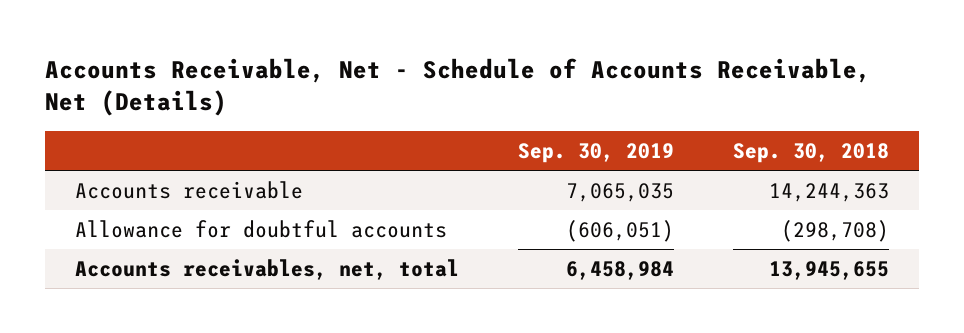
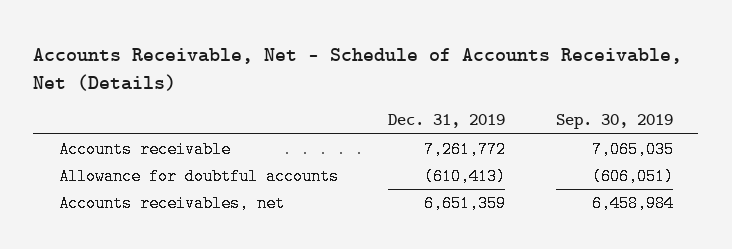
[733,142,890,163] Sep. 30, 2018 -> none
none -> [388,114,506,129] Dec. 31, 2019
[74,258,459,280] Accounts receivables, net, total -> [58,195,285,213] Accounts receivables, net

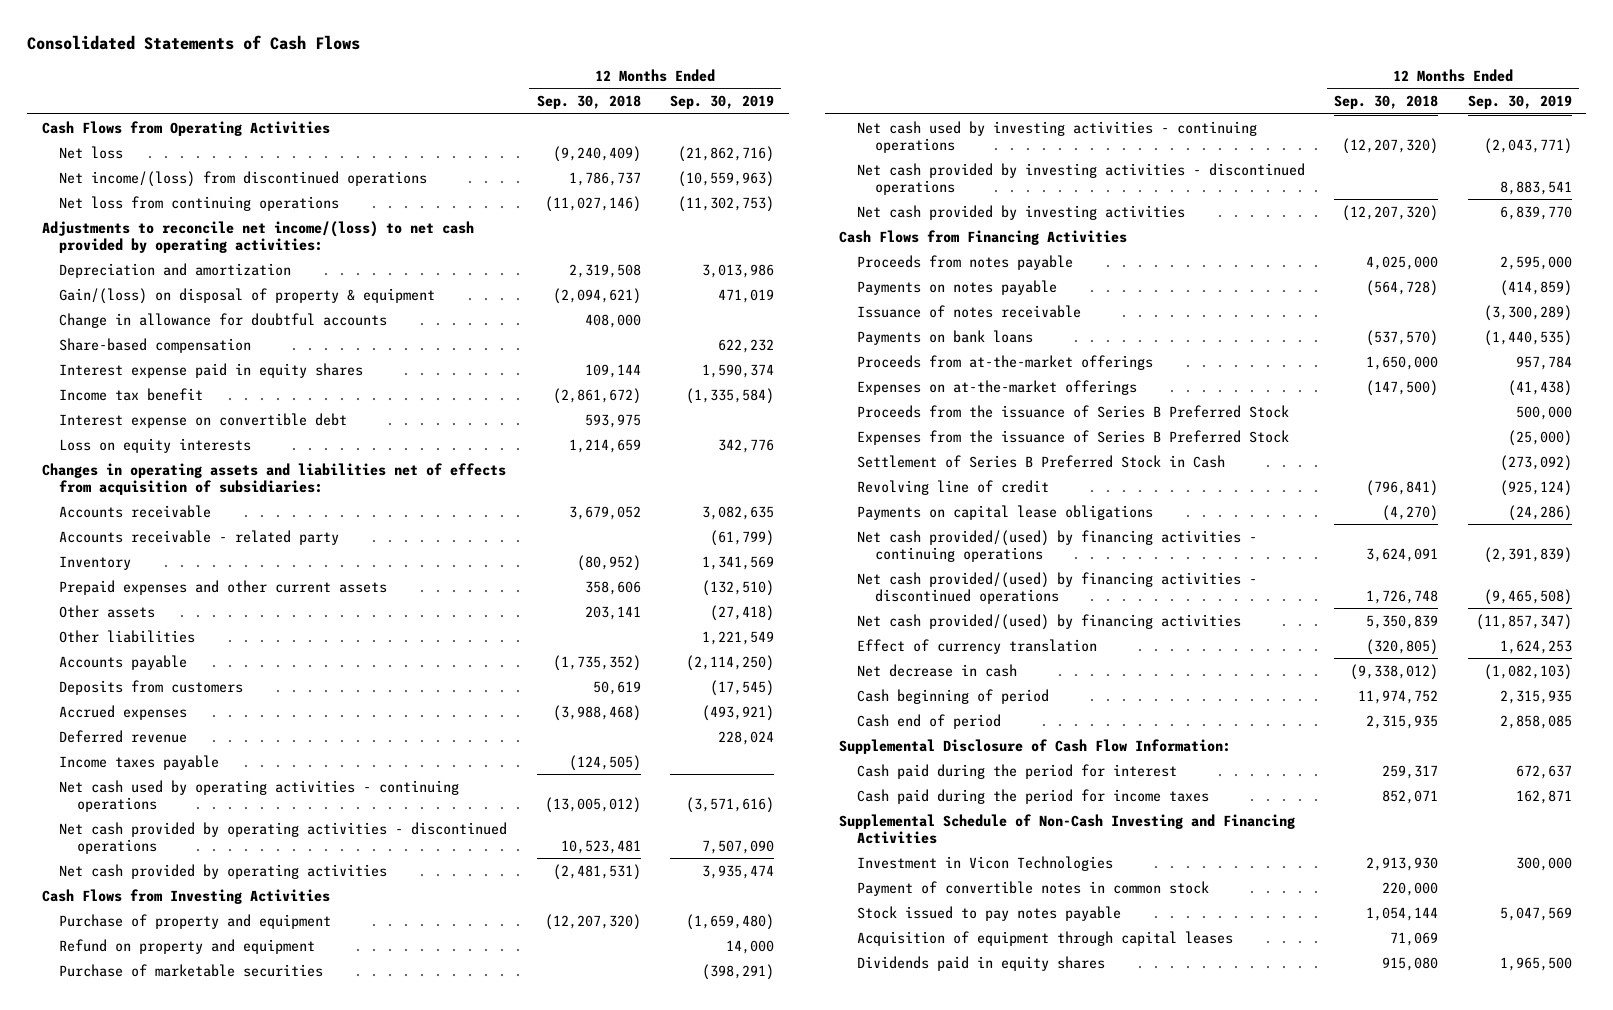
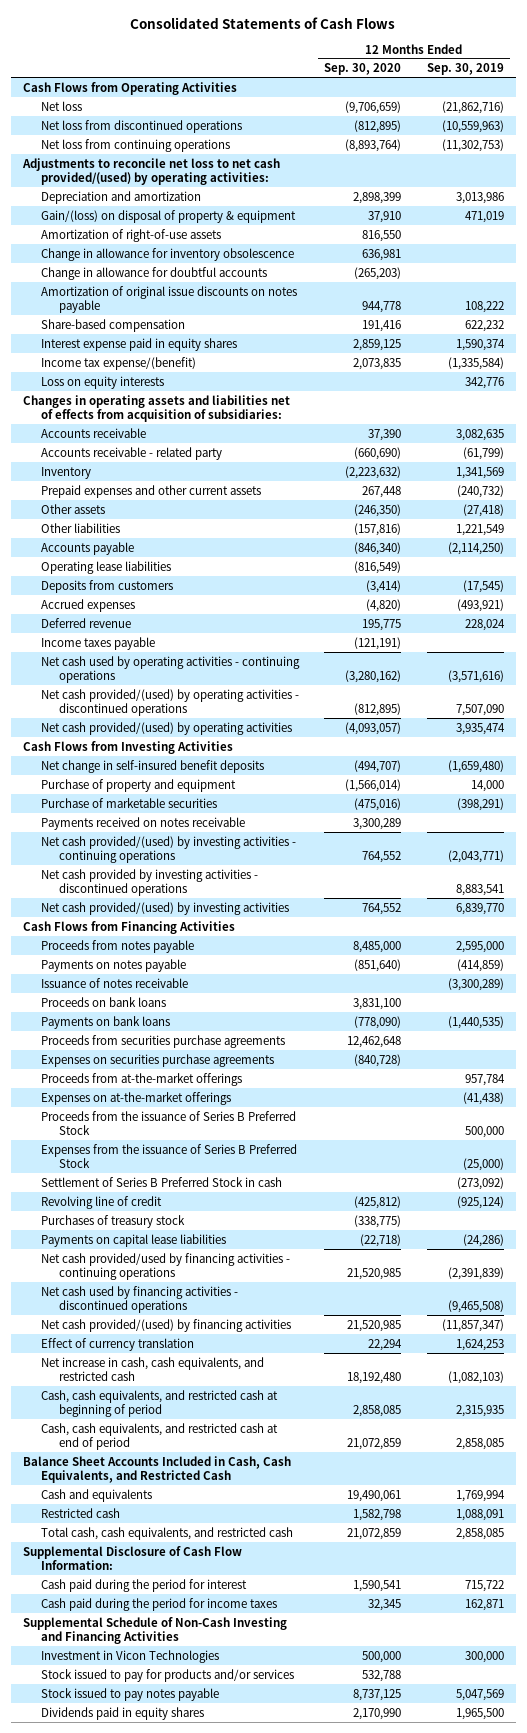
[536,95,641,110] Sep. 30, 2018 -> none
none -> [324,63,402,76] Sep. 30, 2020
[59,170,428,187] Net income/(loss) from discontinued operations -> [40,119,242,133] Net loss from discontinued operations
[41,220,474,253] Adjustments to reconcile net income/(loss) to net cash provided by operating activities: -> [22,157,281,185] Adjustments to reconcile net loss to net cash provided/(used) by operating activities:
none -> [40,228,221,242] Amortization of right-of-use assets
none -> [40,247,294,261] Change in allowance for inventory obsolescence
none -> [40,285,297,313] Amortization of original issue discounts on notes payable
[59,412,348,428] Interest expense on convertible debt -> none
[59,387,204,401] Income tax benefit -> [40,356,196,370] Income tax expense/(benefit)
[701,579,774,596] (132,510) -> [456,484,504,498] (240,732)
none -> [40,560,171,574] Operating lease liabilities
[59,821,508,854] Net cash provided by operating activities - discontinued operations -> [40,688,299,716] Net cash provided/(used) by operating activities - discontinued operations
[59,863,388,879] Net cash provided by operating activities -> [40,721,292,735] Net cash provided/(used) by operating activities
[59,938,316,954] Refund on property and equipment -> none
none -> [40,759,264,773] Net change in self-insured benefit deposits
[685,913,774,930] (1,659,480) -> [470,779,504,792] 14,000
none -> [40,816,245,830] Payments received on notes receivable
[856,120,1257,153] Net cash used by investing activities - continuing operations -> [40,835,296,863] Net cash provided/(used) by investing activities - continuing operations
[856,204,1185,220] Net cash provided by investing activities -> [40,901,289,915] Net cash provided/(used) by investing activities
none -> [40,996,166,1007] Proceeds on bank loans
none -> [40,1034,285,1048] Proceeds from securities purchase agreements
none -> [40,1053,274,1067] Expenses on securities purchase agreements
[856,454,1225,468] Settlement of Series B Preferred Stock in Cash -> [40,1176,282,1187] Settlement of Series B Preferred Stock in cash
none -> [40,1214,185,1228] Purchases of treasury stock
[856,504,1153,520] Payments on capital lease obligations -> [40,1233,226,1247] Payments on capital lease liabilities
[856,529,1257,562] Net cash provided/(used) by financing activities - continuing operations -> [40,1252,290,1280] Net cash provided/used by financing activities - continuing operations
[856,571,1257,604] Net cash provided/(used) by financing activities - discontinued operations -> [40,1285,238,1313] Net cash used by financing activities - discontinued operations
[856,663,1017,677] Net decrease in cash -> [40,1356,264,1381] Net increase in cash, cash equivalents, and restricted cash
[856,688,1049,704] Cash beginning of period -> [40,1389,278,1417] Cash, cash equivalents, and restricted cash at beginning of period
[856,713,1001,729] Cash end of period -> [40,1422,278,1450] Cash, cash equivalents, and restricted cash at end of period
none -> [23,1455,292,1483] Balance Sheet Accounts Included in Cash, Cash Equivalents, and Restricted Cash
none -> [40,1488,152,1502] Cash and equivalents
none -> [40,1507,120,1518] Restricted cash
none -> [40,1526,293,1540] Total cash, cash equivalents, and restricted cash
[1515,764,1572,779] 672,637 -> [464,1579,504,1592] 715,722
[856,880,1209,896] Payment of convertible notes in common stock -> none
none -> [40,1668,294,1682] Stock issued to pay for products and/or services
[856,930,1233,946] Acquisition of equipment through capital leases -> none

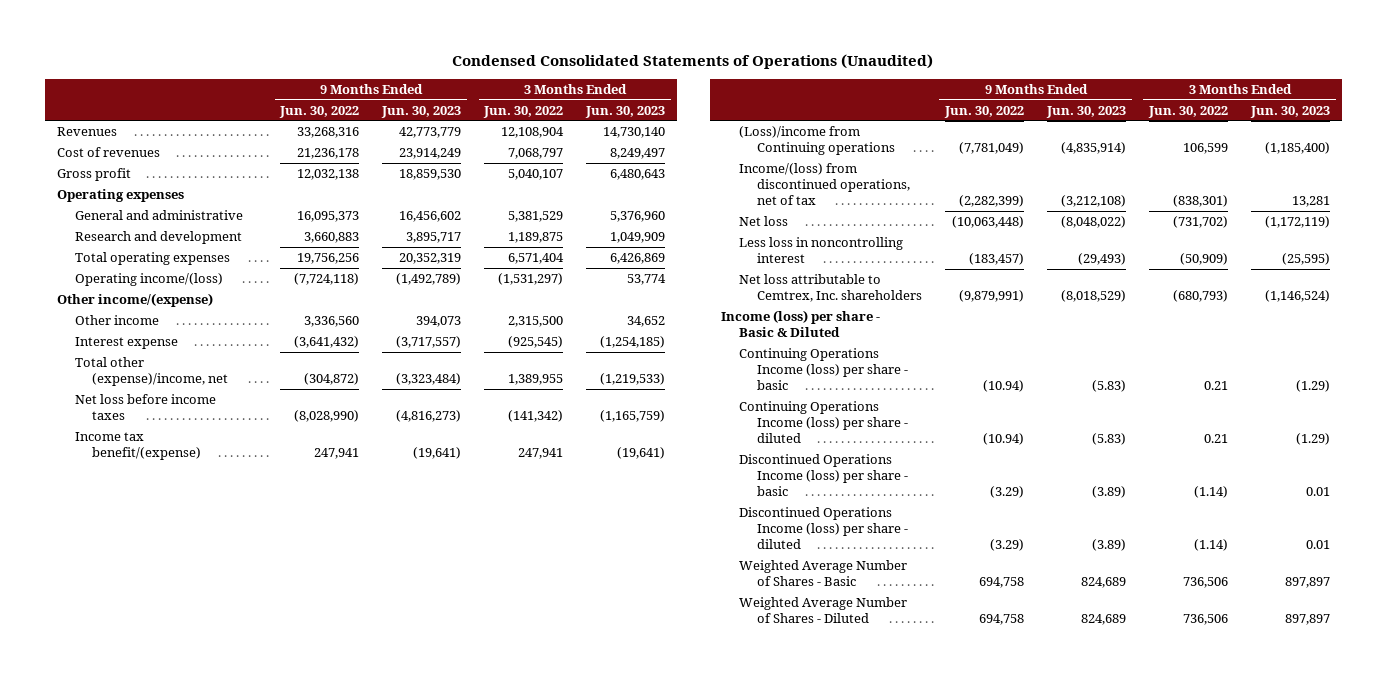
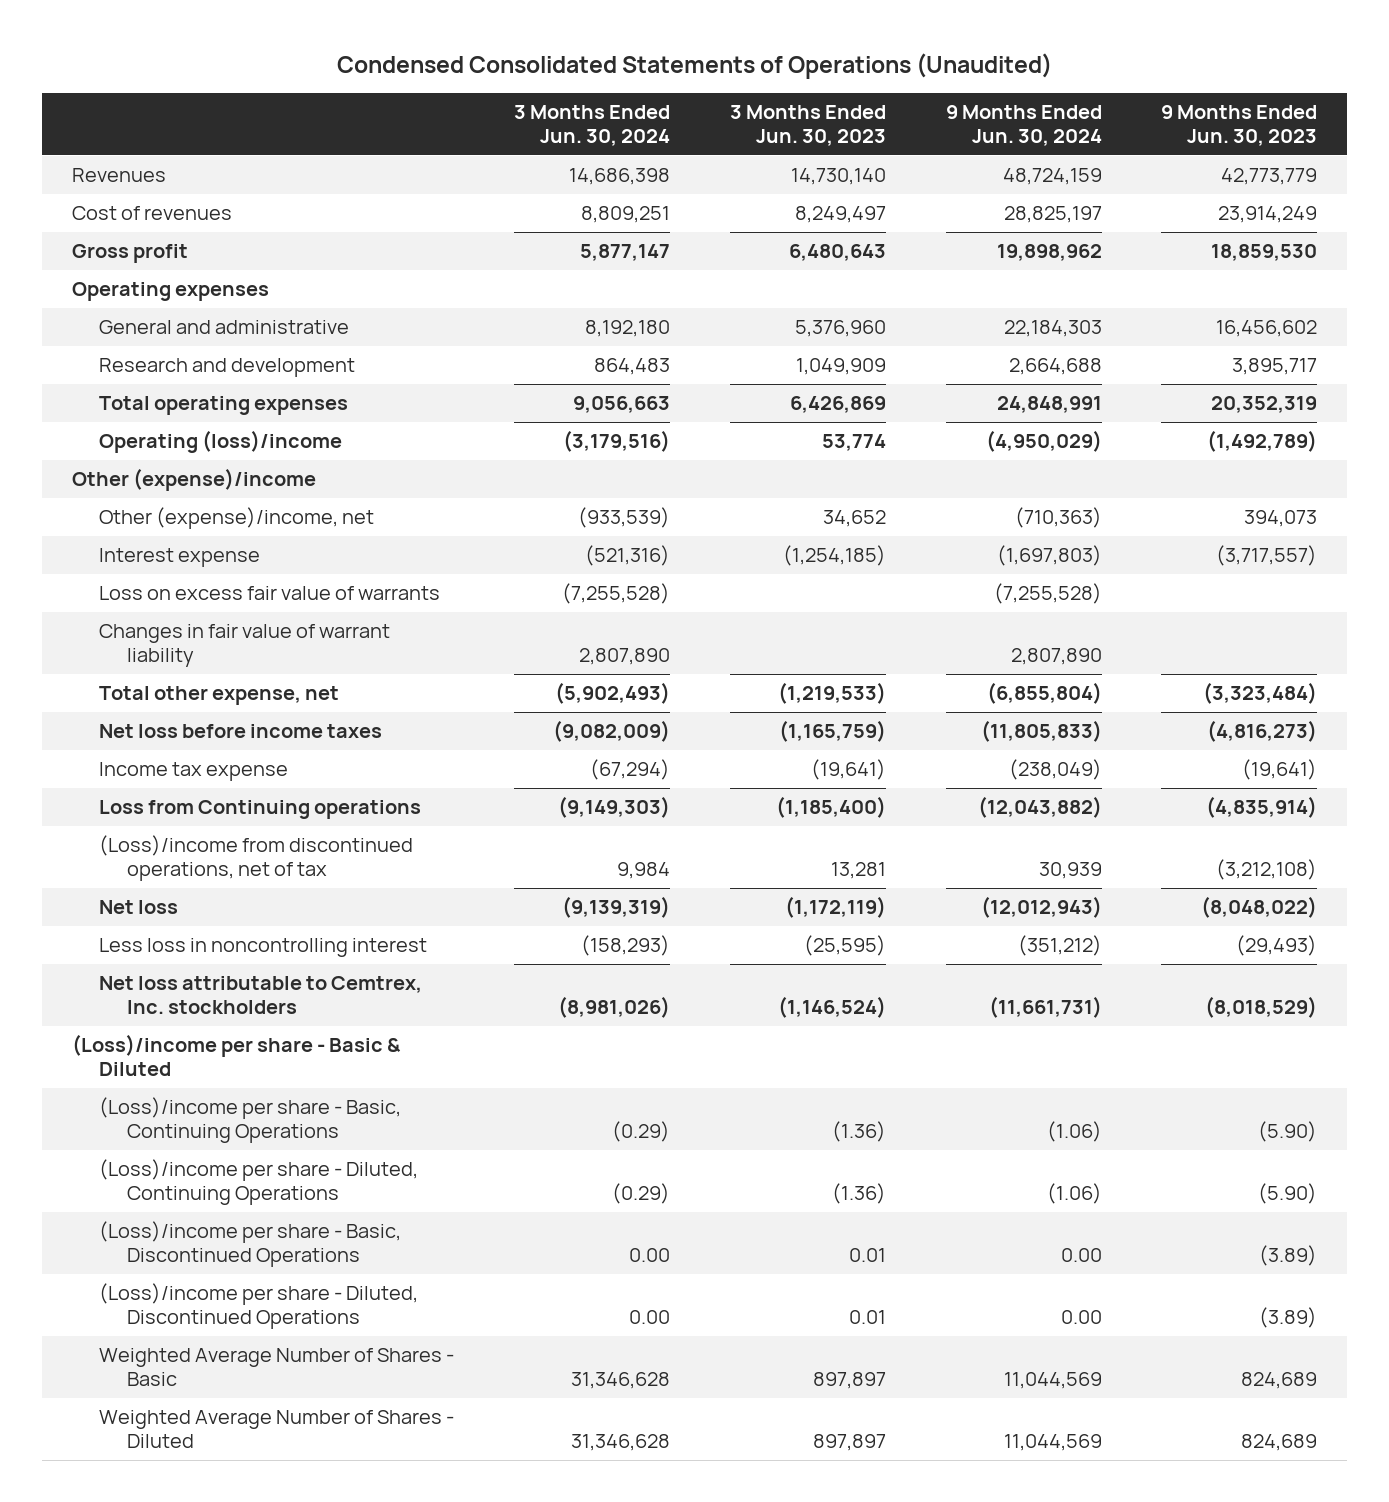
[279,105,360,118] Jun. 30, 2022 -> none
[483,105,564,118] Jun. 30, 2022 -> none
none -> [513,105,670,146] 3 Months Ended Jun. 30, 2024
none -> [945,105,1102,146] 9 Months Ended Jun. 30, 2024
[74,273,223,287] Operating income/(loss) -> [99,430,343,454] Operating (loss)/income
[56,293,213,308] Other income/(expense) -> [71,468,316,492] Other (expense)/income
[74,315,159,326] Other income -> [99,507,375,530] Other (expense)/income, net
none -> [99,586,441,601] Loss on excess fair value of warrants
none -> [99,624,391,668] Changes in fair value of warrant liability
[74,357,229,387] Total other (expense)/income, net -> [99,686,340,706] Total other expense, net
[74,432,202,461] Income tax benefit/(expense) -> [99,762,289,782] Income tax expense
[739,126,896,156] (Loss)/income from Continuing operations -> [99,800,422,820] Loss from Continuing operations
[739,163,911,206] Income/(loss) from discontinued operations, net of tax -> [99,835,414,882] (Loss)/income from discontinued operations, net of tax
[739,274,923,303] Net loss attributable to Cemtrex, Inc. shareholders -> [99,976,423,1015] Net loss attributable to Cemtrex, Inc. stockholders
[721,310,881,338] Income (loss) per share - Basic & Diluted -> [71,1034,401,1077] (Loss)/income per share - Basic & Diluted
[739,348,909,391] Continuing Operations Income (loss) per share - basic -> [99,1097,402,1144] (Loss)/income per share - Basic, Continuing Operations
[1092,380,1127,393] (5.83) -> [1258,1121,1318,1143] (5.90)
[1296,380,1331,393] (1.29) -> [831,1121,886,1143] (1.36)
[739,401,909,444] Continuing Operations Income (loss) per share - diluted -> [99,1159,419,1206] (Loss)/income per share - Diluted, Continuing Operations
[1092,433,1127,446] (5.83) -> [1258,1183,1318,1205] (5.90)
[1296,433,1331,446] (1.29) -> [831,1183,886,1205] (1.36)
[739,454,909,497] Discontinued Operations Income (loss) per share - basic -> [99,1221,402,1268] (Loss)/income per share - Basic, Discontinued Operations
[739,507,909,550] Discontinued Operations Income (loss) per share - diluted -> [99,1283,419,1330] (Loss)/income per share - Diluted, Discontinued Operations

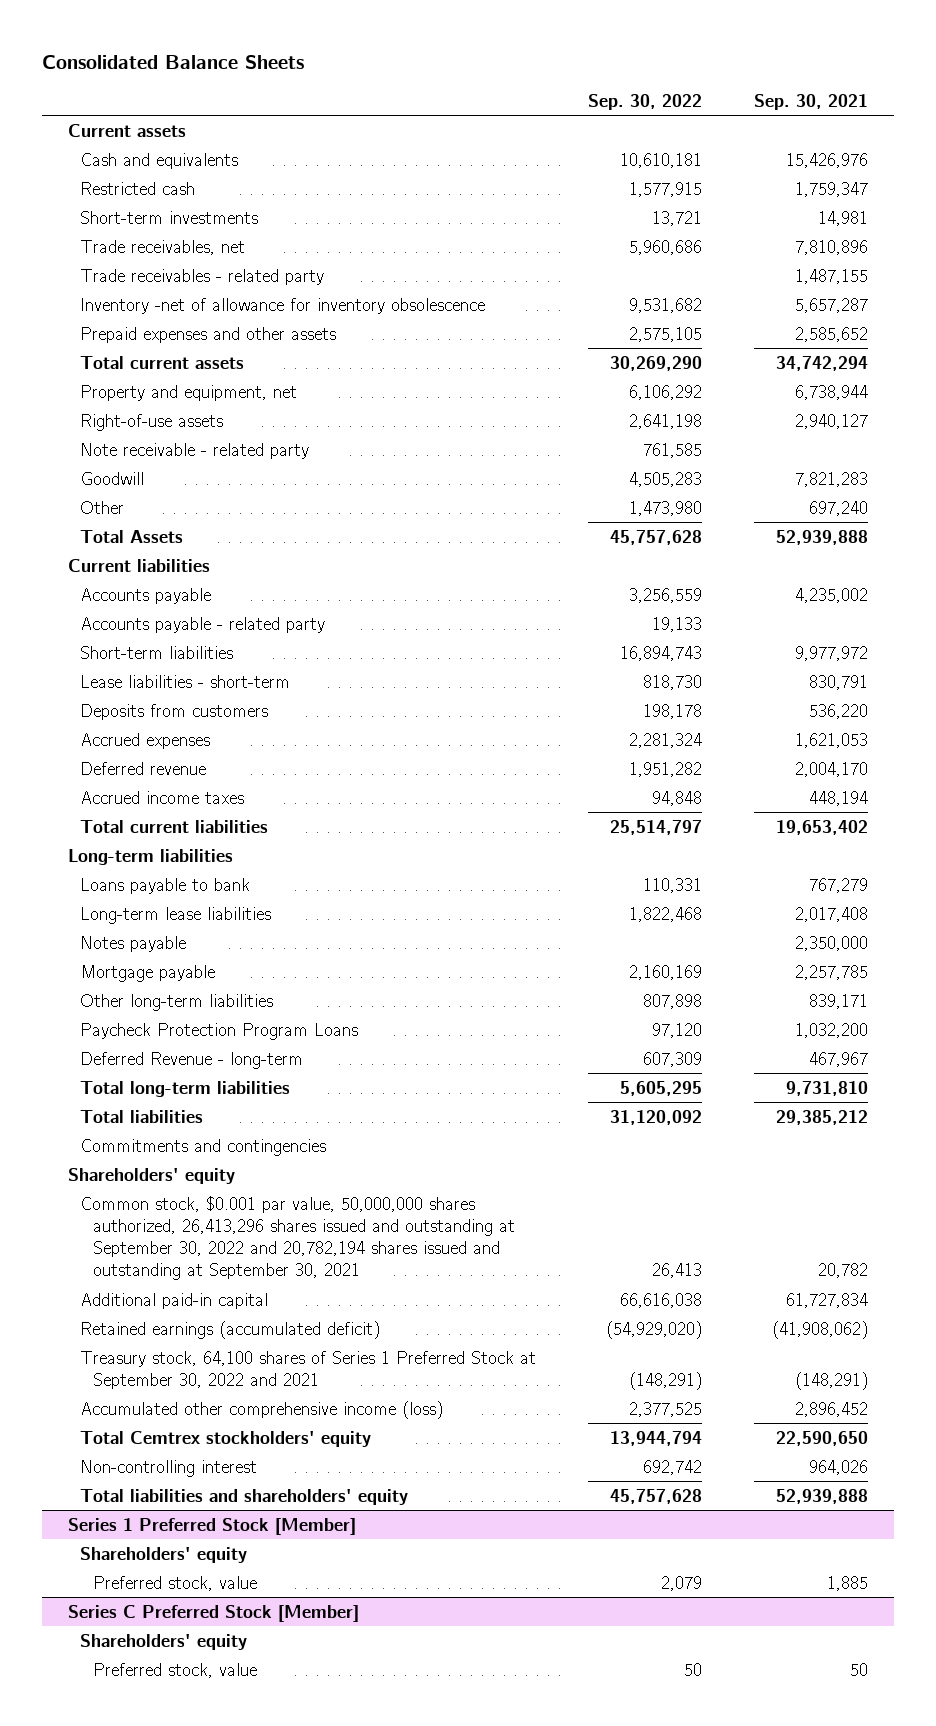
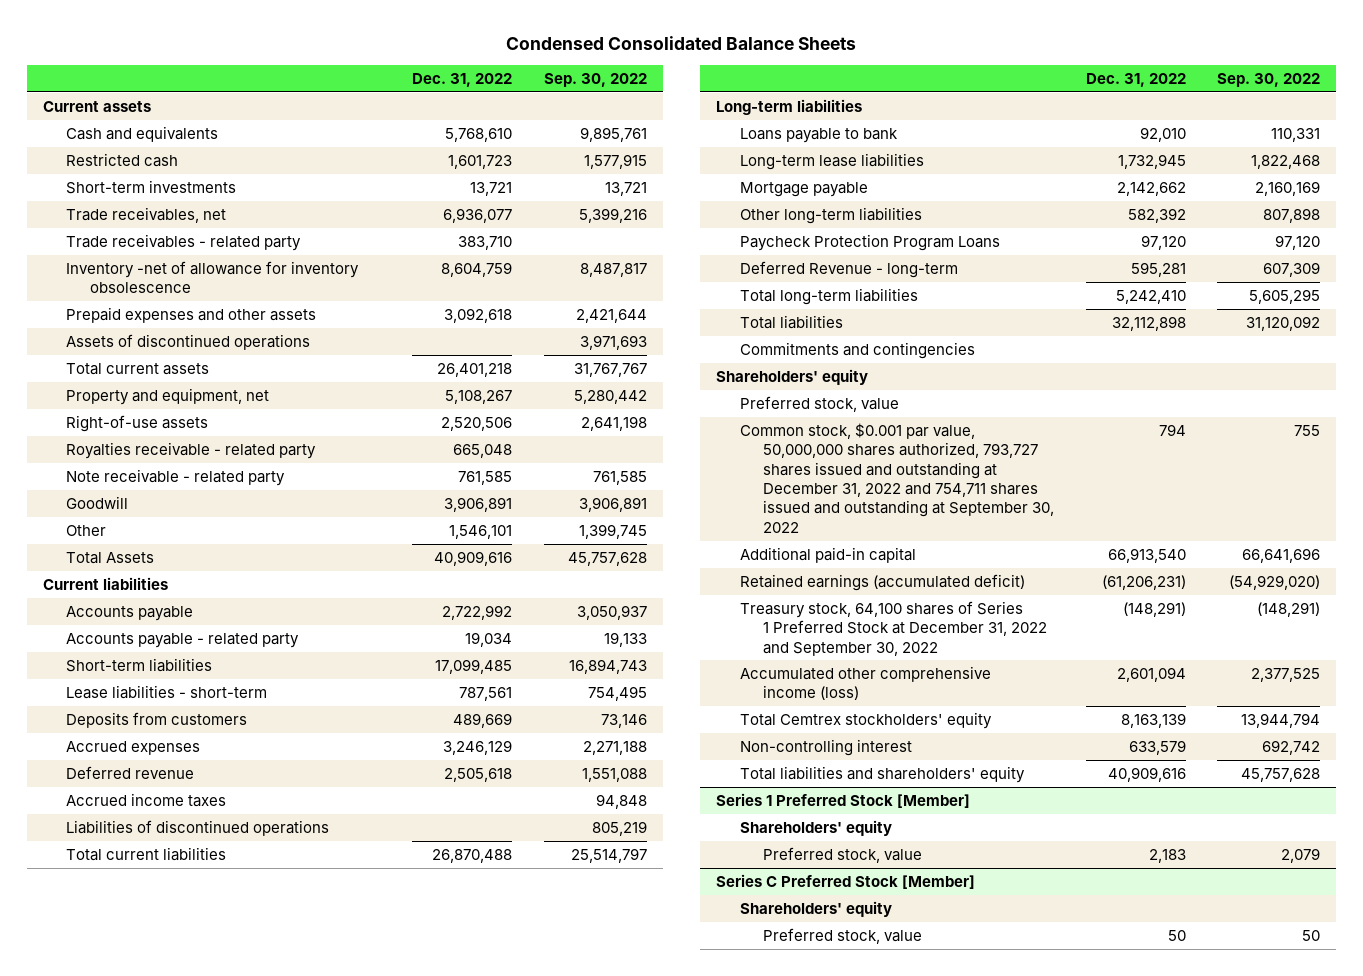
[41,54,304,69] Consolidated Balance Sheets -> [506,36,857,51] Condensed Consolidated Balance Sheets
[753,93,868,110] Sep. 30, 2021 -> none
none -> [412,72,513,87] Dec. 31, 2022
[620,152,703,168] 10,610,181 -> [579,126,647,142] 9,895,761
[629,239,703,255] 5,960,686 -> [578,207,647,223] 5,399,216
[629,297,703,313] 9,531,682 -> [579,262,647,277] 8,487,817
[629,326,703,342] 2,575,105 -> [575,308,647,323] 2,421,644
none -> [66,333,311,350] Assets of discontinued operations
[610,355,703,371] 30,269,290 -> [573,362,647,377] 31,767,767
[629,384,703,400] 6,106,292 -> [573,389,647,404] 5,280,442
none -> [66,441,317,459] Royalties receivable - related party
[629,471,703,487] 4,505,283 -> [578,496,647,512] 3,906,891
[629,500,703,516] 1,473,980 -> [578,523,647,539] 1,399,745
[629,587,703,603] 3,256,559 -> [576,604,647,620] 3,050,937
[643,674,703,690] 818,730 -> [587,685,647,701] 754,495
[643,703,703,719] 198,178 -> [600,713,647,728] 73,146
[629,732,703,748] 2,281,324 -> [582,740,647,755] 2,271,188
[629,761,703,777] 1,951,282 -> [581,767,647,782] 1,551,088
none -> [66,819,330,836] Liabilities of discontinued operations
[80,935,187,952] Notes payable -> none
none -> [739,395,899,412] Preferred stock, value
[80,1195,515,1280] Common stock, $0.001 par value, 50,000,000 shares authorized, 26,413,296 shares issued and outstanding at September 30, 2022 and 20,782,194 shares issued and outstanding at September 30, 2021 -> [739,422,1054,533] Common stock, $0.001 par value, 50,000,000 shares authorized, 793,727 shares issued and outstanding at December 31, 2022 and 754,711 shares issued and outstanding at September 30, 2022
[652,1262,703,1278] 26,413 -> [1294,424,1321,436] 755
[620,1292,703,1308] 66,616,038 -> [1242,547,1321,563] 66,641,696
[80,1350,537,1389] Treasury stock, 64,100 shares of Series 1 Preferred Stock at September 30, 2022 and 2021 -> [739,600,1047,656] Treasury stock, 64,100 shares of Series 1 Preferred Stock at December 31, 2022 and September 30, 2022

